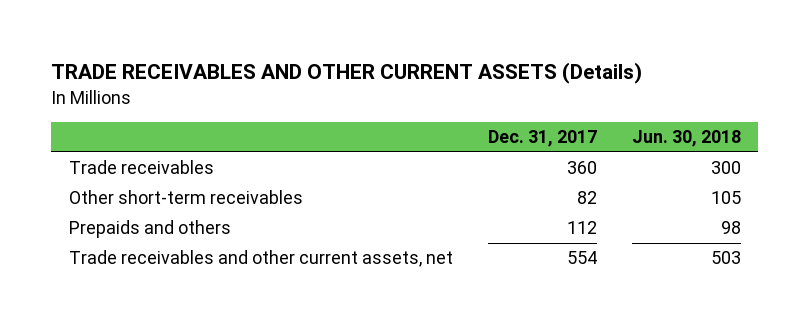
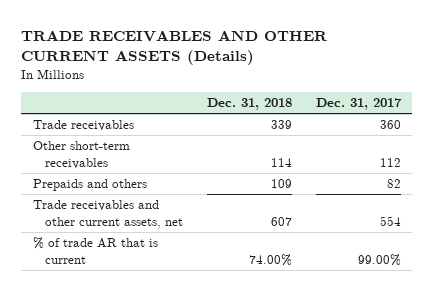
[631,130,741,148] Jun. 30, 2018 -> none
none -> [206,98,292,111] Dec. 31, 2018
[576,191,597,205] 82 -> [379,157,401,167] 112
[566,221,597,235] 112 -> [386,179,401,189] 82
none -> [32,237,158,264] % of trade AR that is current

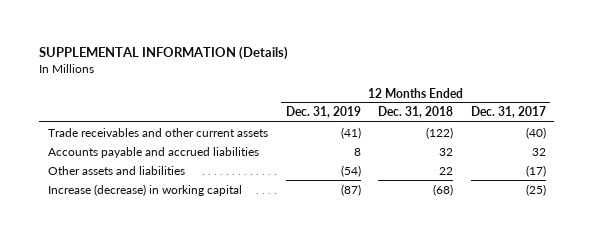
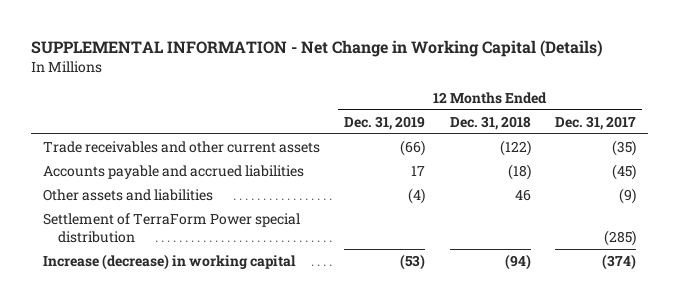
[39,46,289,61] SUPPLEMENTAL INFORMATION (Details) -> [30,39,603,57] SUPPLEMENTAL INFORMATION - Net Change in Working Capital (Details)
[340,126,361,139] (41) -> [400,140,426,157] (66)
[525,126,546,139] (40) -> [611,140,636,157] (35)
[353,147,361,156] 8 -> [411,166,426,177] 17
[439,147,454,156] 32 -> [507,164,531,181] (18)
[531,147,546,156] 32 -> [611,164,636,181] (45)
[340,164,361,177] (54) -> [408,188,426,205] (4)
[439,166,454,175] 22 -> [514,189,531,202] 46
[525,164,546,177] (17) -> [618,188,636,205] (9)
none -> [42,213,300,243] Settlement of TerraForm Power special distribution
[340,183,361,196] (87) -> [400,254,426,271] (53)
[433,183,454,196] (68) -> [504,254,531,271] (94)
[525,183,546,196] (25) -> [601,254,636,271] (374)

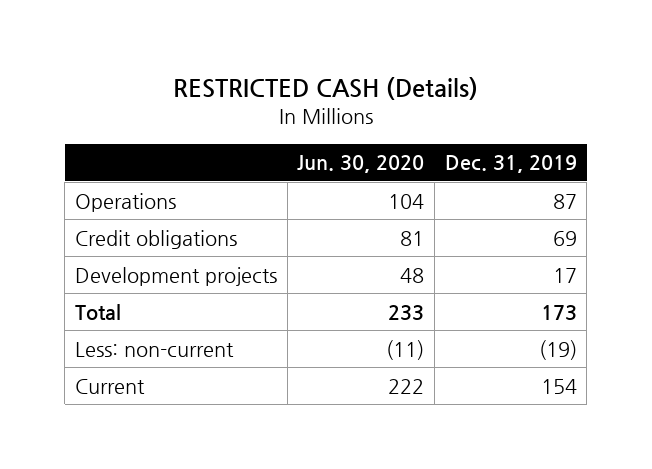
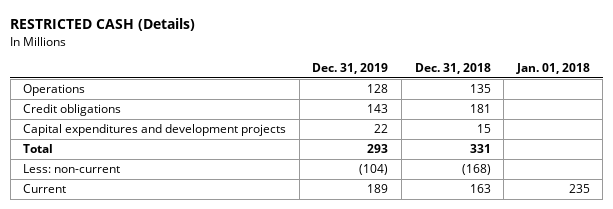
[297,155,425,174] Jun. 30, 2020 -> none
none -> [414,63,491,75] Dec. 31, 2018
none -> [515,63,590,75] Jan. 01, 2018
[552,193,577,209] 87 -> [367,84,389,94] 128
[552,230,577,246] 69 -> [367,104,389,114] 143
[74,266,277,286] Development projects -> [23,124,287,137] Capital expenditures and development projects
[552,267,577,283] 17 -> [374,124,389,134] 22
[540,304,577,320] 173 -> [367,144,389,154] 293
[538,339,577,360] (19) -> [359,164,389,176] (104)
[540,378,577,394] 154 -> [367,184,389,194] 189

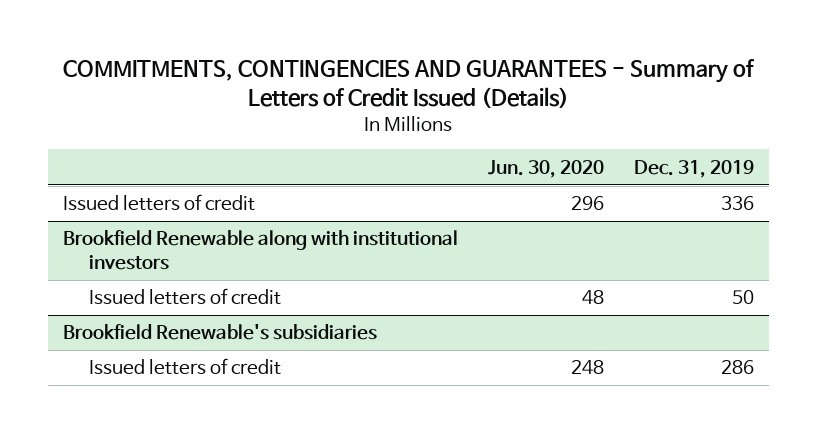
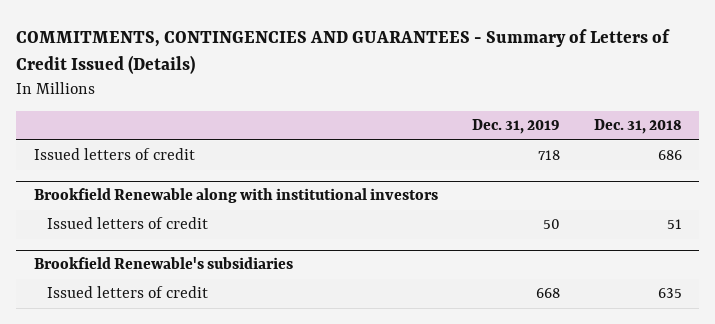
[487,159,604,178] Jun. 30, 2020 -> none
none -> [593,119,682,135] Dec. 31, 2018
[721,196,755,211] 336 -> [537,150,560,161] 718
[721,360,755,375] 286 -> [535,288,560,299] 668

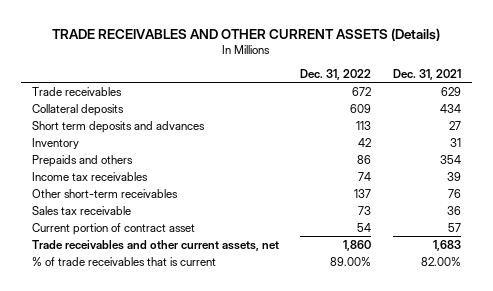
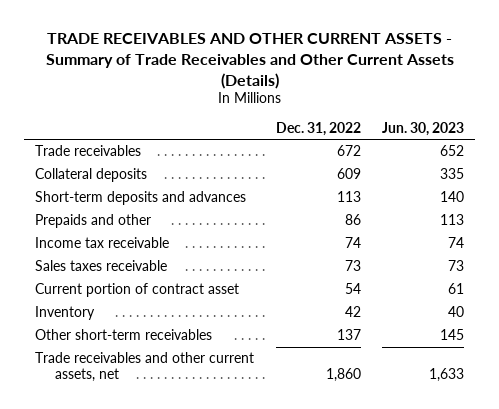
[52,27,441,41] TRADE RECEIVABLES AND OTHER CURRENT ASSETS (Details) -> [45,33,454,89] TRADE RECEIVABLES AND OTHER CURRENT ASSETS - Summary of Trade Receivables and Other Current Assets (Details)
[393,69,462,81] Dec. 31, 2021 -> none
none -> [382,121,465,136] Jun. 30, 2023
[31,120,205,133] Short term deposits and advances -> [34,191,246,206] Short-term deposits and advances
none -> [34,214,151,229] Prepaids and other
none -> [34,237,169,249] Income tax receivable
none -> [34,260,167,272] Sales taxes receivable
[31,222,195,235] Current portion of contract asset -> [34,283,239,298] Current portion of contract asset
[31,154,133,167] Prepaids and others -> none
[31,171,148,181] Income tax receivables -> none
[31,205,131,215] Sales tax receivable -> none
[31,256,216,266] % of trade receivables that is current -> none

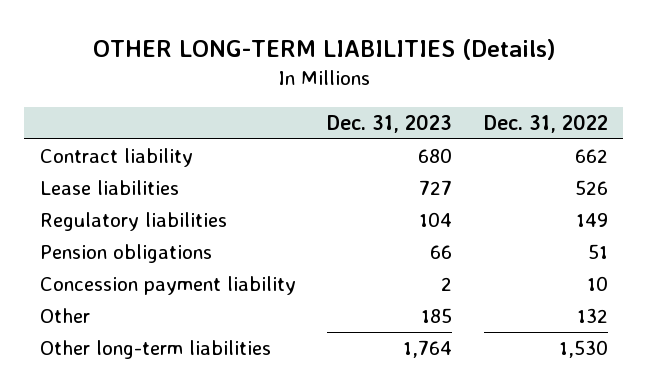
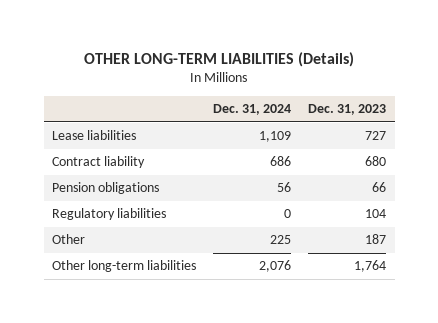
[483,113,608,133] Dec. 31, 2022 -> none
none -> [213,104,292,116] Dec. 31, 2024
[39,148,193,168] Contract liability -> [52,156,146,169] Contract liability
[39,276,296,296] Concession payment liability -> none
[39,212,227,232] Regulatory liabilities -> [52,208,167,221] Regulatory liabilities
[421,308,453,324] 185 -> [365,234,387,245] 187

